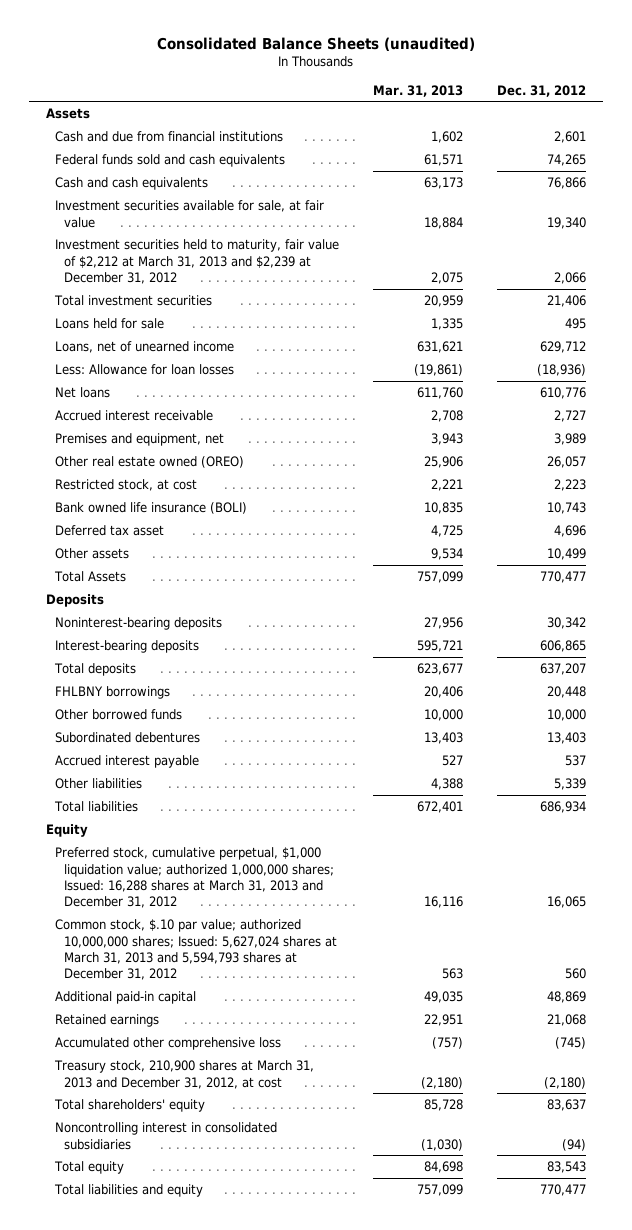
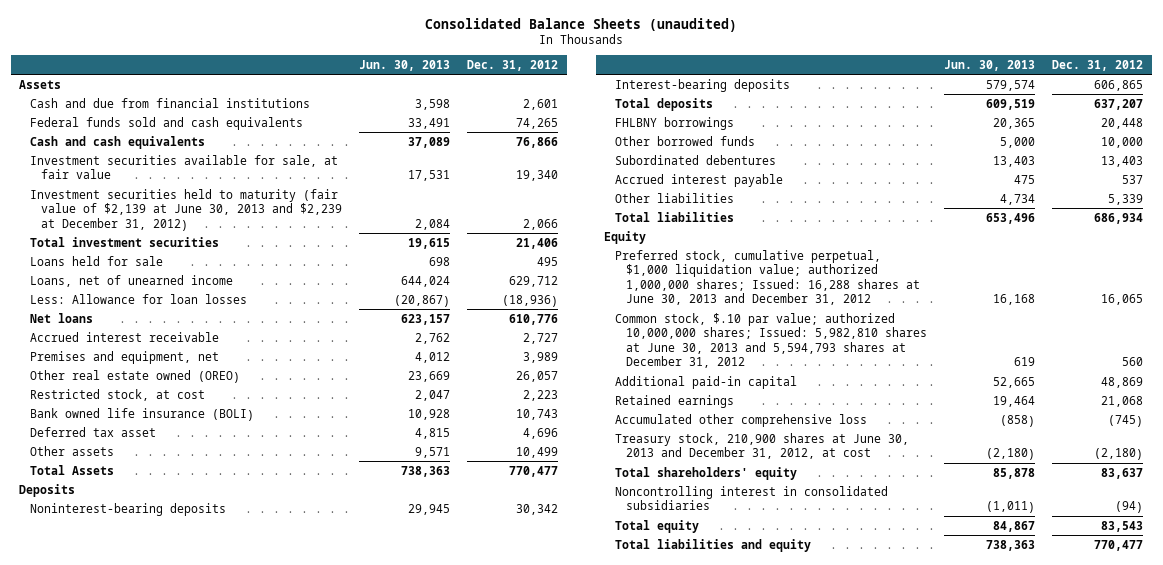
[373,84,464,97] Mar. 31, 2013 -> none
none -> [359,60,451,72] Jun. 30, 2013
[55,239,340,284] Investment securities held to maturity, fair value of $2,212 at March 31, 2013 and $2,239 at December 31, 2012 -> [30,188,342,231] Investment securities held to maturity (fair value of $2,139 at June 30, 2013 and $2,239 at December 31, 2012)
[55,847,335,909] Preferred stock, cumulative perpetual, $1,000 liquidation value; authorized 1,000,000 shares; Issued: 16,288 shares at March 31, 2013 and December 31, 2012 -> [614,249,920,306] Preferred stock, cumulative perpetual, $1,000 liquidation value; authorized 1,000,000 shares; Issued: 16,288 shares at June 30, 2013 and December 31, 2012
[55,919,338,981] Common stock, $.10 par value; authorized 10,000,000 shares; Issued: 5,627,024 shares at March 31, 2013 and 5,594,793 shares at December 31, 2012 -> [614,312,927,369] Common stock, $.10 par value; authorized 10,000,000 shares; Issued: 5,982,810 shares at June 30, 2013 and 5,594,793 shares at December 31, 2012
[54,1060,315,1089] Treasury stock, 210,900 shares at March 31, 2013 and December 31, 2012, at cost -> [614,432,909,460] Treasury stock, 210,900 shares at June 30, 2013 and December 31, 2012, at cost

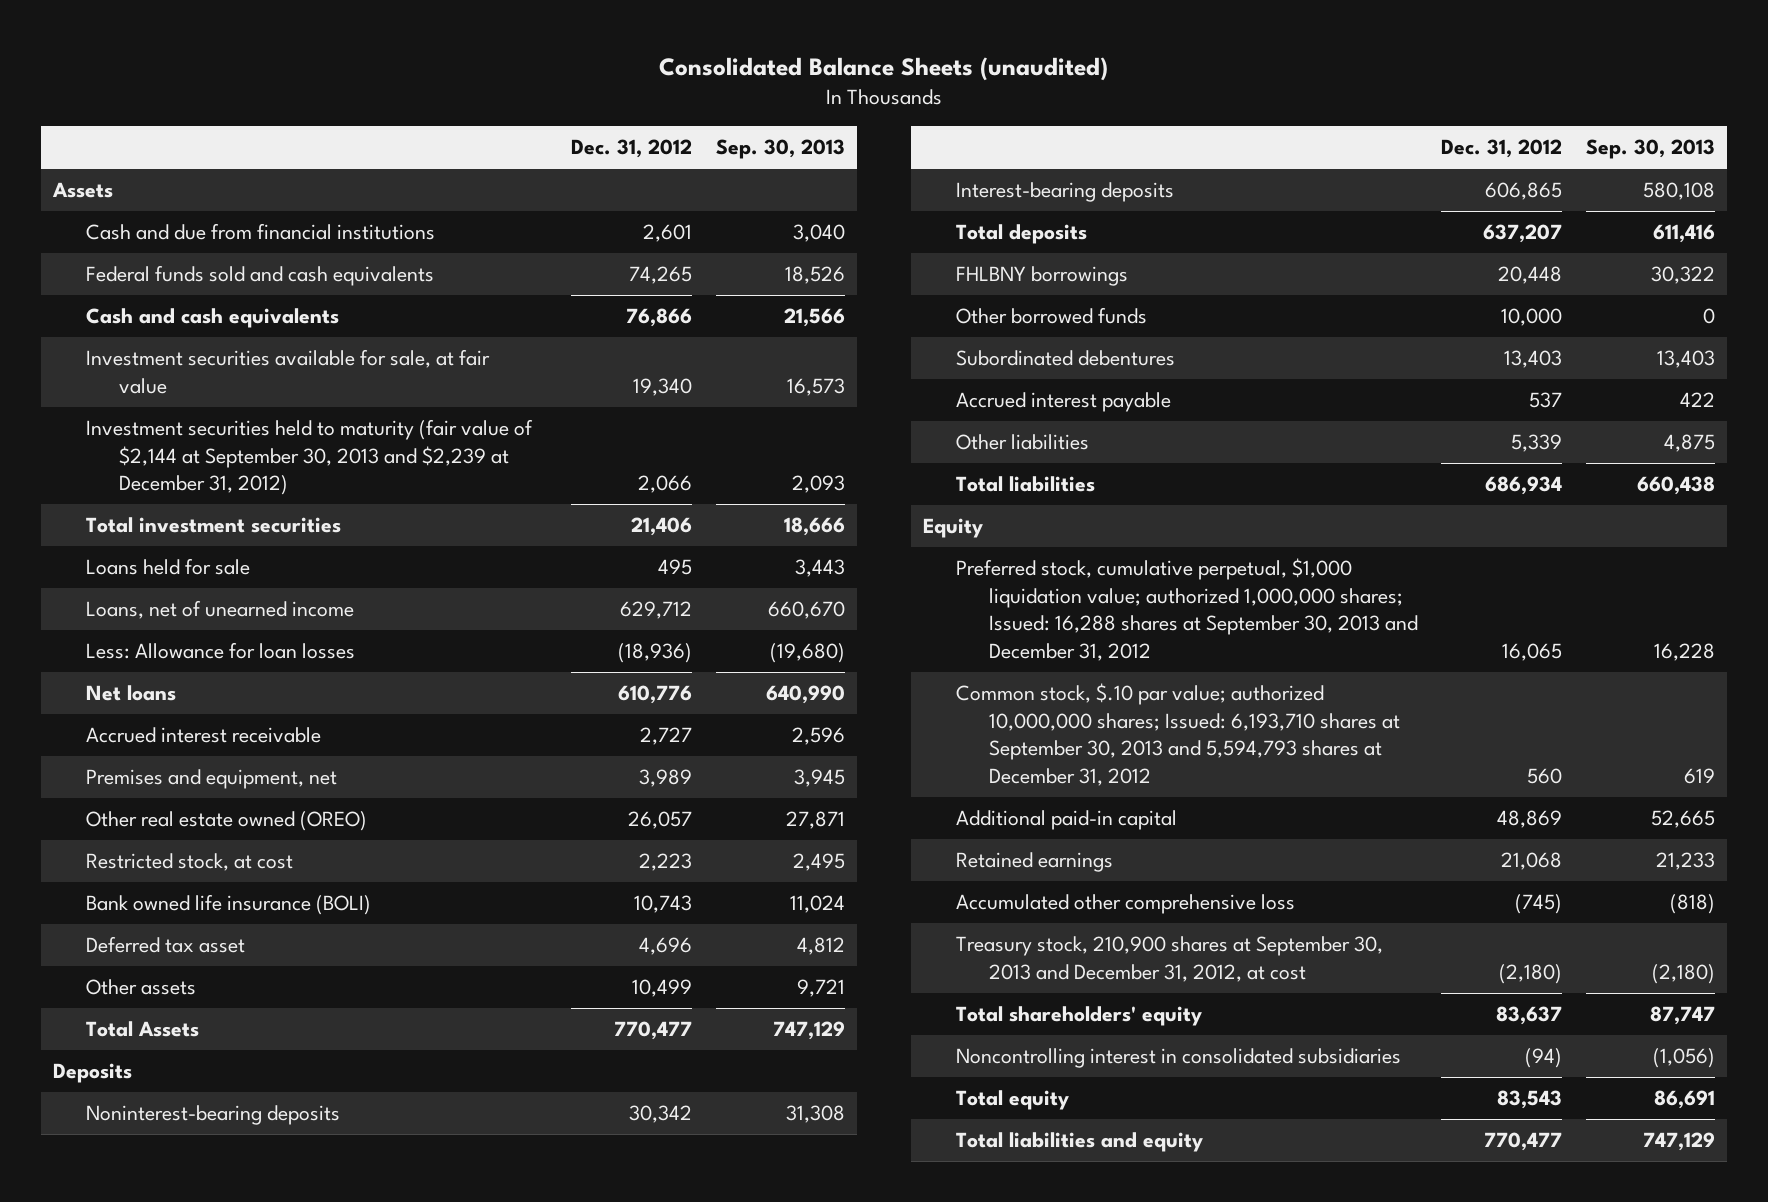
[359,60,451,72] Jun. 30, 2013 -> none
none -> [716,138,846,159] Sep. 30, 2013
[30,188,342,231] Investment securities held to maturity (fair value of $2,139 at June 30, 2013 and $2,239 at December 31, 2012) -> [85,419,533,496] Investment securities held to maturity (fair value of $2,144 at September 30, 2013 and $2,239 at December 31, 2012)
[614,249,920,306] Preferred stock, cumulative perpetual, $1,000 liquidation value; authorized 1,000,000 shares; Issued: 16,288 shares at June 30, 2013 and December 31, 2012 -> [955,558,1418,661] Preferred stock, cumulative perpetual, $1,000 liquidation value; authorized 1,000,000 shares; Issued: 16,288 shares at September 30, 2013 and December 31, 2012
[614,312,927,369] Common stock, $.10 par value; authorized 10,000,000 shares; Issued: 5,982,810 shares at June 30, 2013 and 5,594,793 shares at December 31, 2012 -> [955,683,1400,786] Common stock, $.10 par value; authorized 10,000,000 shares; Issued: 6,193,710 shares at September 30, 2013 and 5,594,793 shares at December 31, 2012
[614,432,909,460] Treasury stock, 210,900 shares at June 30, 2013 and December 31, 2012, at cost -> [955,936,1383,982] Treasury stock, 210,900 shares at September 30, 2013 and December 31, 2012, at cost

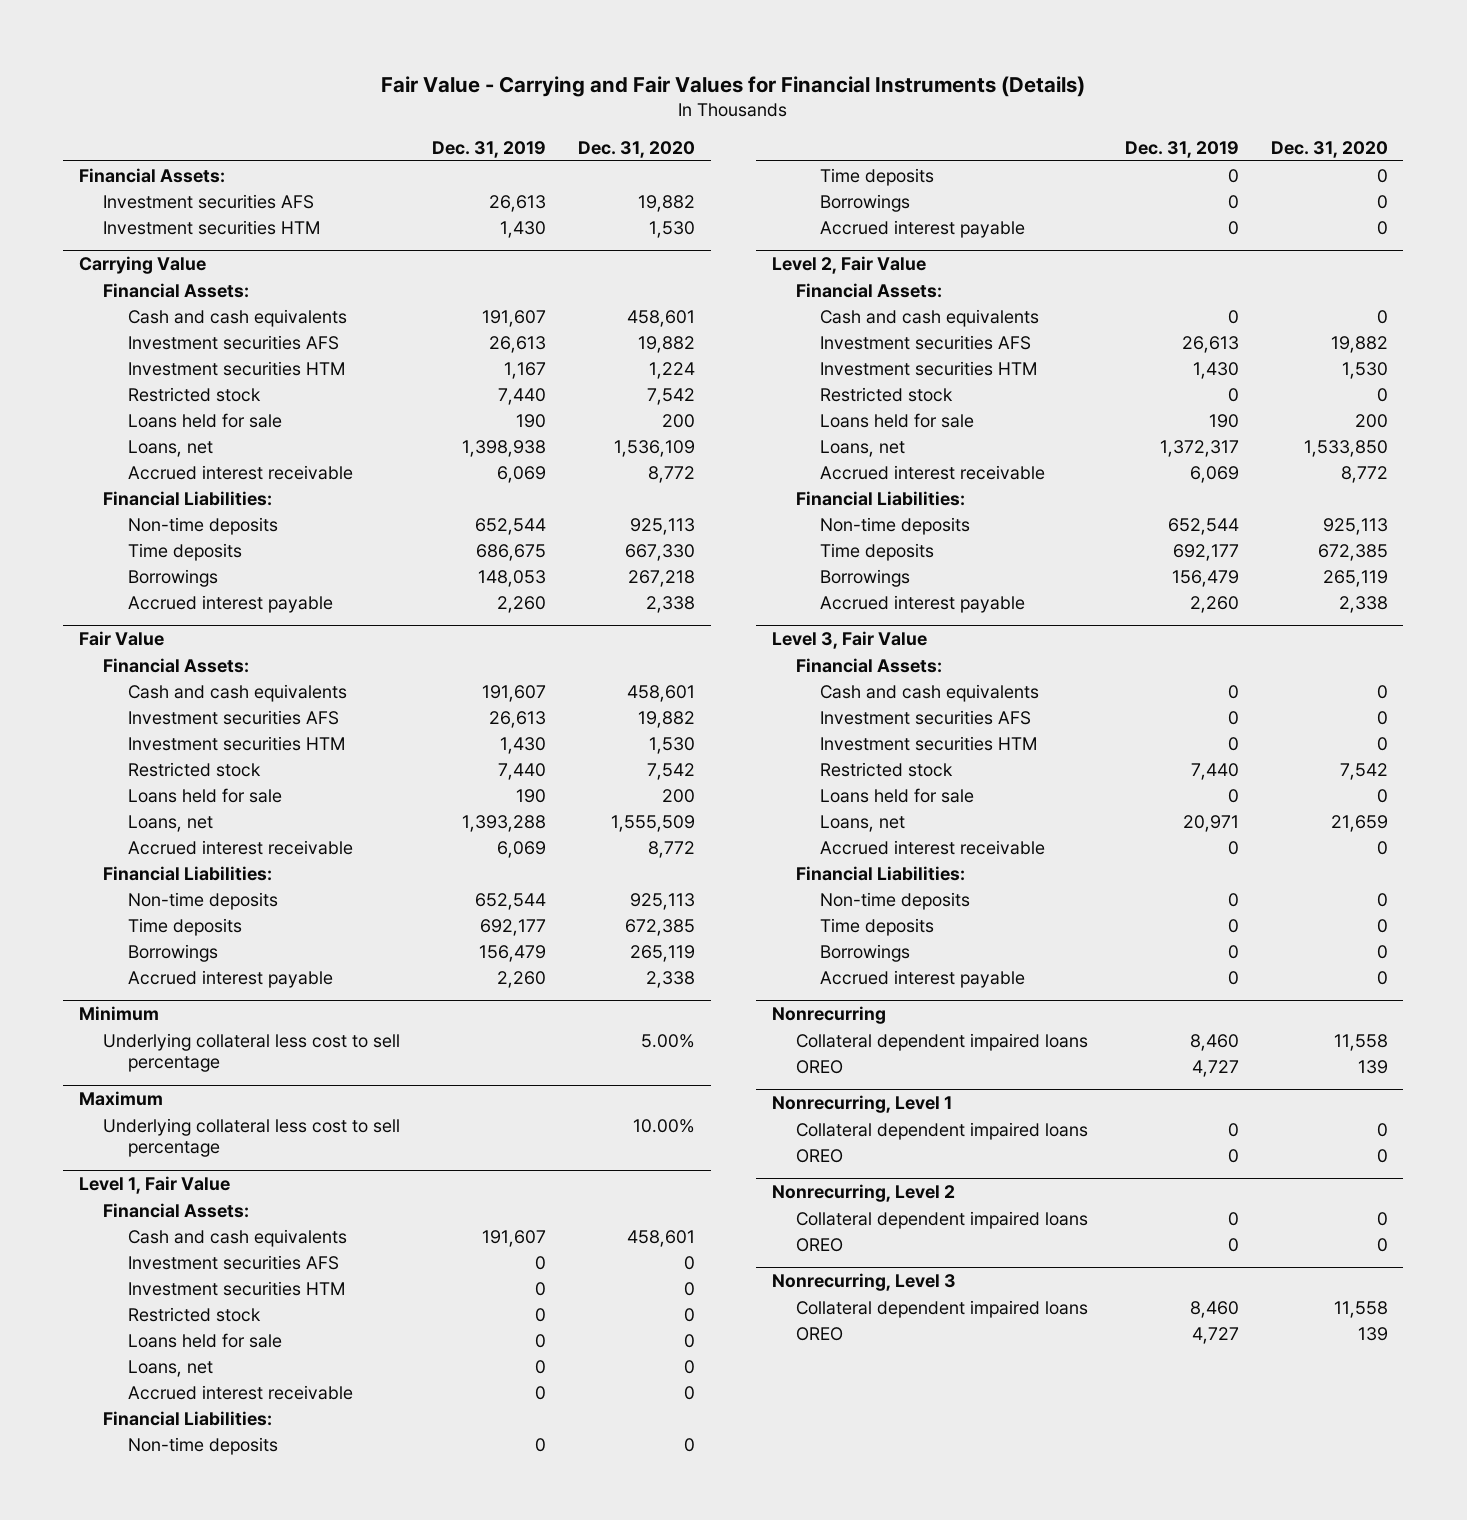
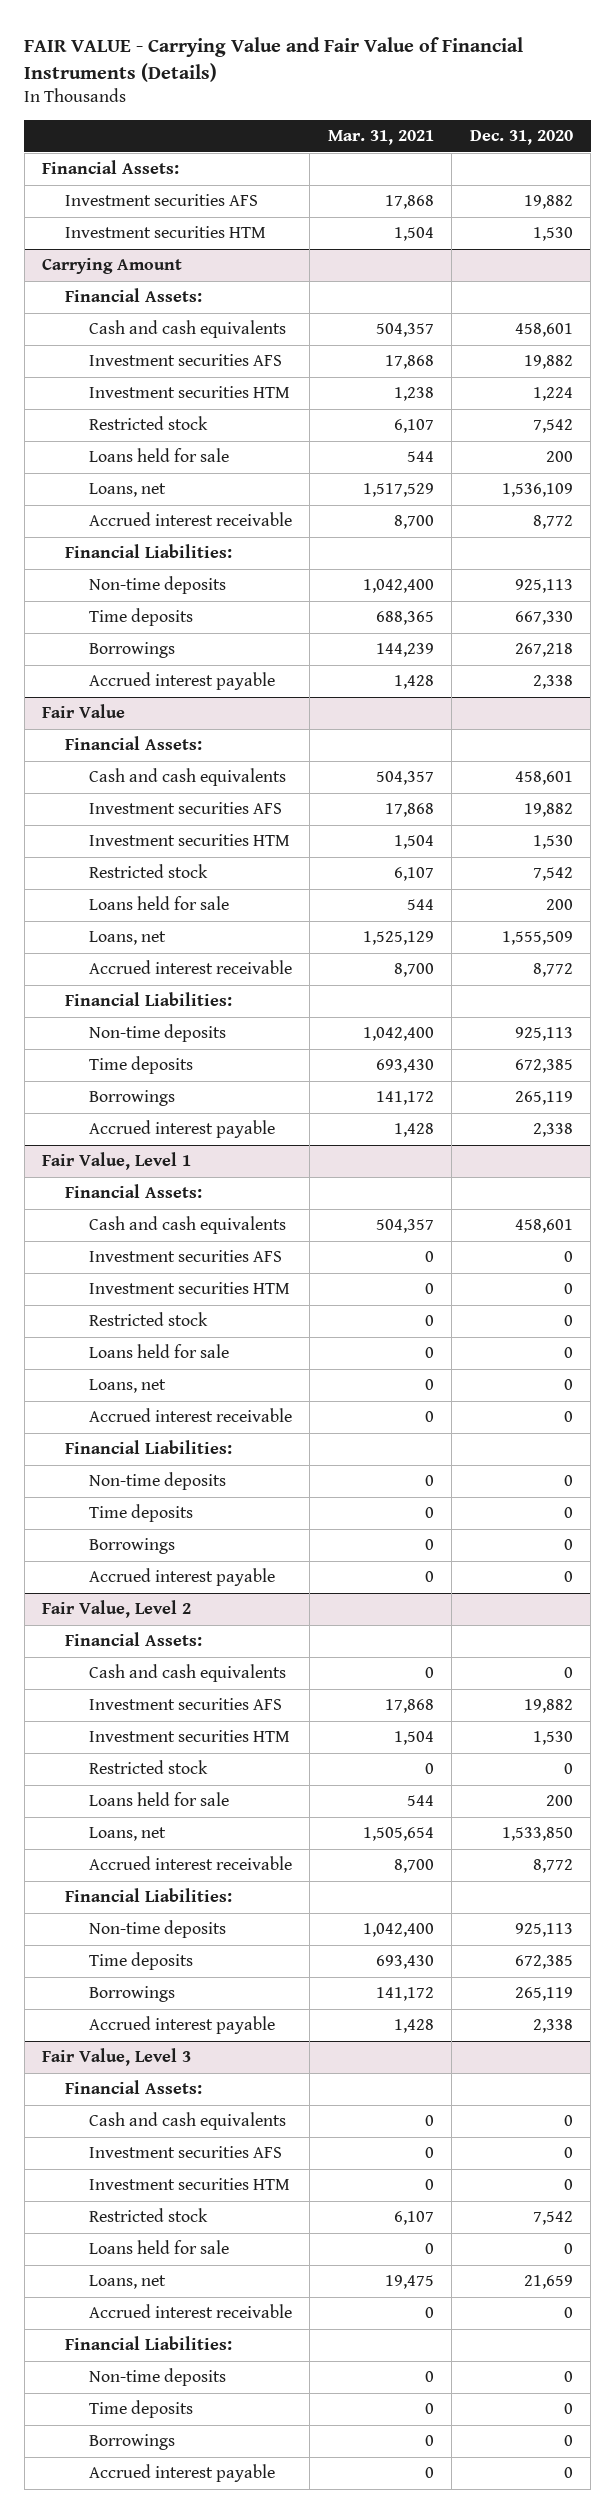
[381,75,1086,97] Fair Value - Carrying and Fair Values for Financial Instruments (Details) -> [24,36,524,82] FAIR VALUE - Carrying Value and Fair Value of Financial Instruments (Details)
[432,141,547,159] Dec. 31, 2019 -> none
none -> [327,130,434,146] Mar. 31, 2021
[79,256,207,275] Carrying Value -> [42,258,183,275] Carrying Amount
[79,1006,160,1022] Minimum -> none
[103,1032,401,1073] Underlying collateral less cost to sell percentage -> none
[79,1091,164,1107] Maximum -> none
[103,1117,401,1158] Underlying collateral less cost to sell percentage -> none
[79,1176,231,1195] Level 1, Fair Value -> [42,1152,192,1171] Fair Value, Level 1
[772,256,927,275] Level 2, Fair Value -> [42,1600,192,1619] Fair Value, Level 2
[772,631,928,650] Level 3, Fair Value -> [42,2048,192,2067] Fair Value, Level 3
[772,1006,887,1025] Nonrecurring -> none
[796,1032,1089,1051] Collateral dependent impaired loans -> none
[796,1059,844,1074] OREO -> none
[772,1095,953,1114] Nonrecurring, Level 1 -> none
[796,1121,1089,1140] Collateral dependent impaired loans -> none
[796,1148,844,1163] OREO -> none
[772,1184,956,1203] Nonrecurring, Level 2 -> none
[796,1210,1089,1229] Collateral dependent impaired loans -> none
[796,1237,844,1252] OREO -> none
[772,1273,957,1292] Nonrecurring, Level 3 -> none
[796,1299,1089,1318] Collateral dependent impaired loans -> none
[796,1326,844,1341] OREO -> none

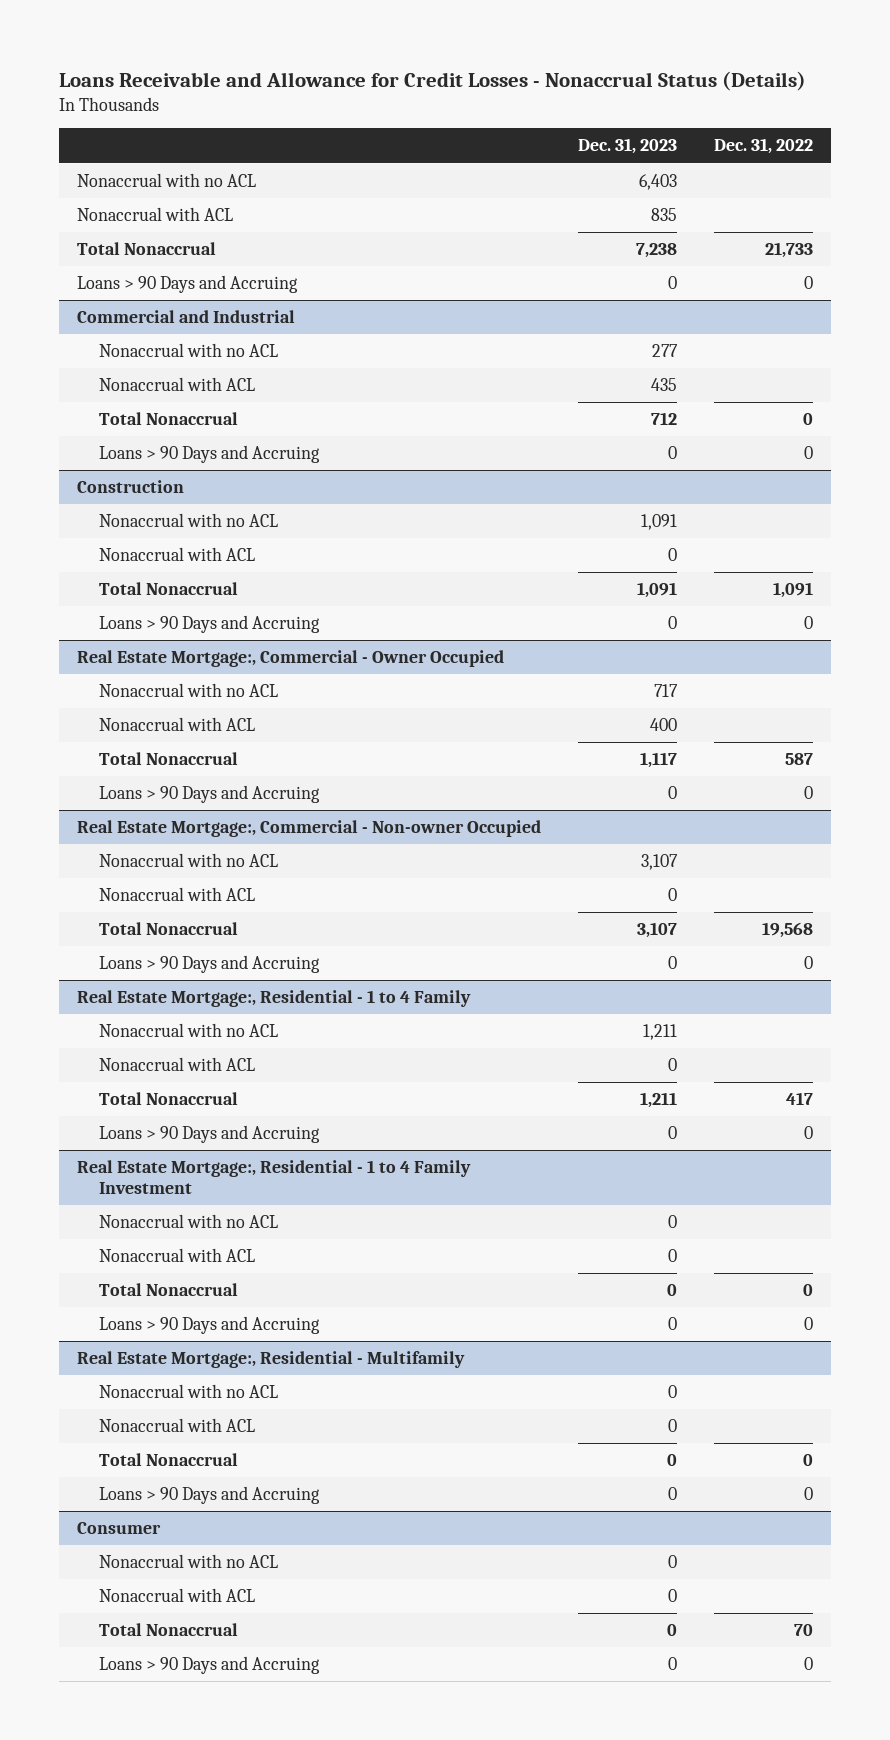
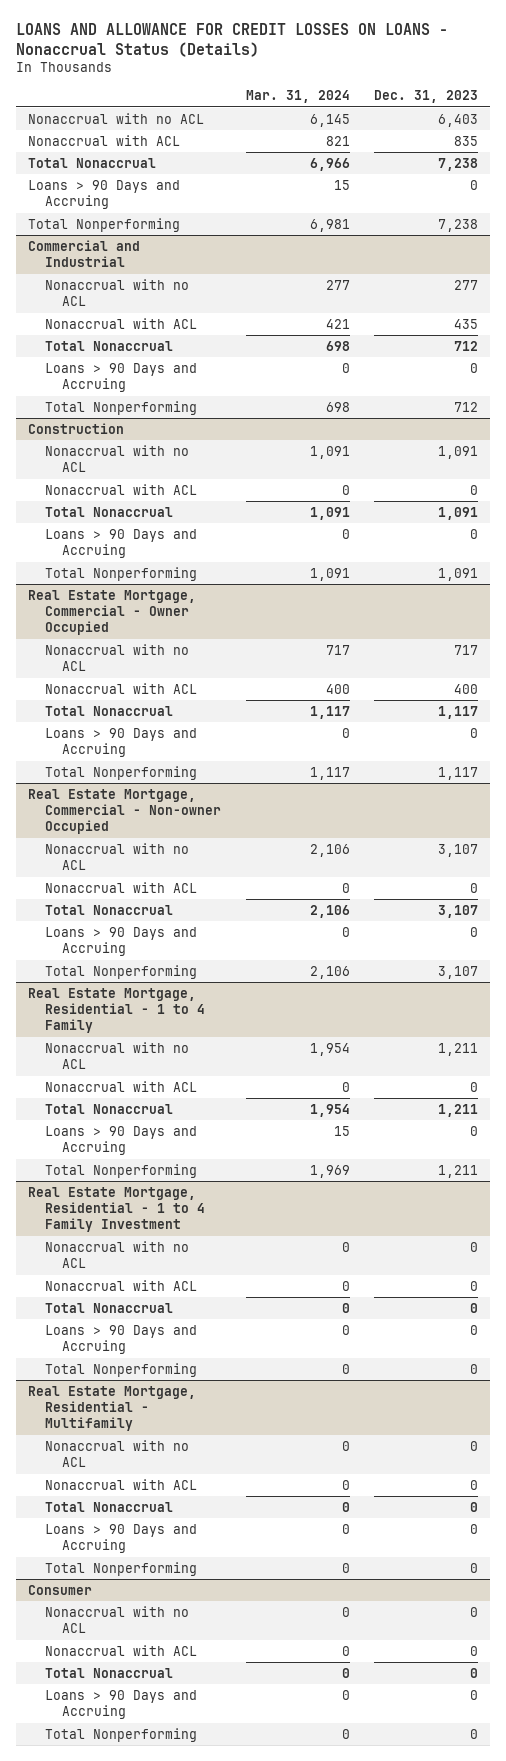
[59,70,807,91] Loans Receivable and Allowance for Credit Losses - Nonaccrual Status (Details) -> [15,23,448,57] LOANS AND ALLOWANCE FOR CREDIT LOSSES ON LOANS - Nonaccrual Status (Details)
[713,138,813,155] Dec. 31, 2022 -> none
none -> [245,90,350,104] Mar. 31, 2024
none -> [27,217,180,232] Total Nonperforming
none -> [45,400,198,415] Total Nonperforming
none -> [45,566,198,581] Total Nonperforming
[77,650,505,668] Real Estate Mortgage:, Commercial - Owner Occupied -> [27,589,196,636] Real Estate Mortgage, Commercial - Owner Occupied
none -> [45,765,198,780] Total Nonperforming
[77,820,542,838] Real Estate Mortgage:, Commercial - Non-owner Occupied -> [27,788,222,835] Real Estate Mortgage, Commercial - Non-owner Occupied
none -> [45,964,198,979] Total Nonperforming
[77,990,472,1008] Real Estate Mortgage:, Residential - 1 to 4 Family -> [27,987,206,1034] Real Estate Mortgage, Residential - 1 to 4 Family
none -> [45,1163,198,1178] Total Nonperforming
[77,1160,472,1195] Real Estate Mortgage:, Residential - 1 to 4 Family Investment -> [27,1186,206,1233] Real Estate Mortgage, Residential - 1 to 4 Family Investment
none -> [45,1362,198,1377] Total Nonperforming
[77,1351,466,1369] Real Estate Mortgage:, Residential - Multifamily -> [27,1385,196,1432] Real Estate Mortgage, Residential - Multifamily
none -> [45,1561,198,1576] Total Nonperforming
none -> [45,1727,198,1742] Total Nonperforming

